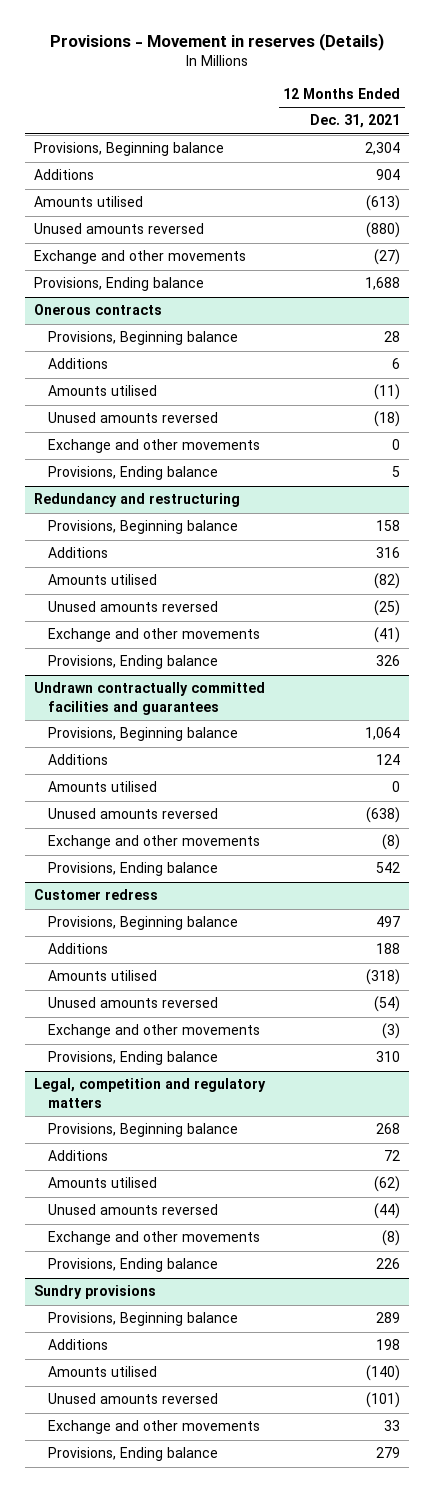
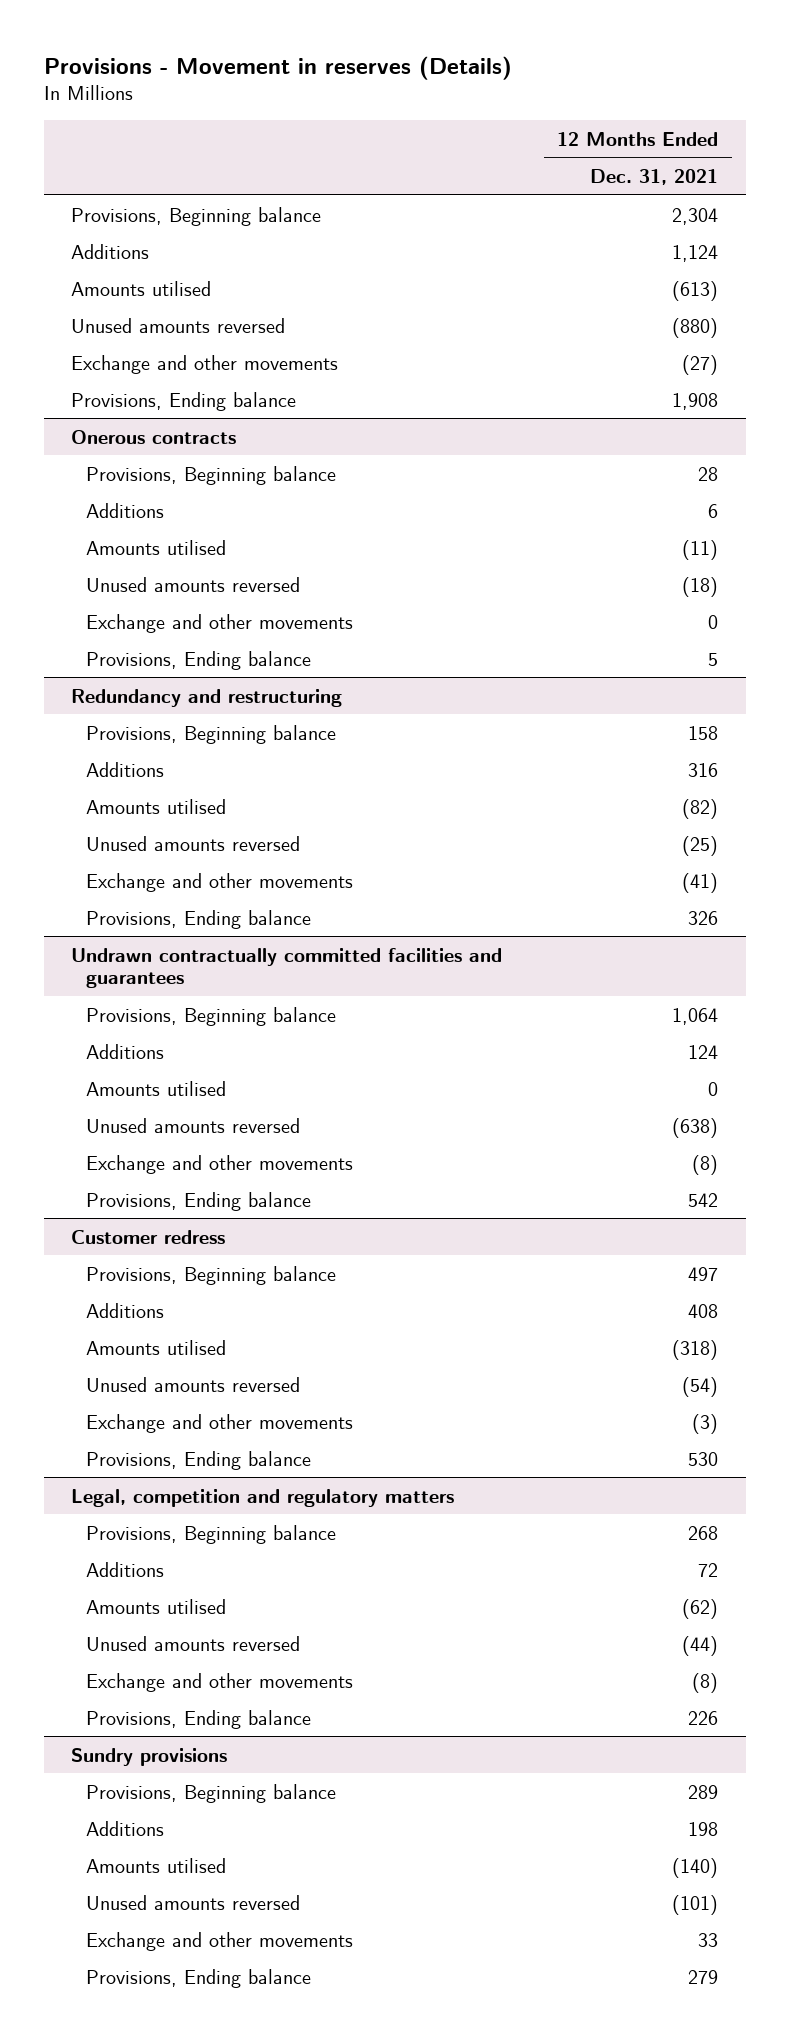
[376,169,401,181] 904 -> [672,244,719,262] 1,124
[365,277,401,291] 1,688 -> [672,392,719,410] 1,908
[376,943,401,955] 188 -> [688,1303,719,1318] 408
[376,1051,401,1063] 310 -> [688,1451,719,1466] 530

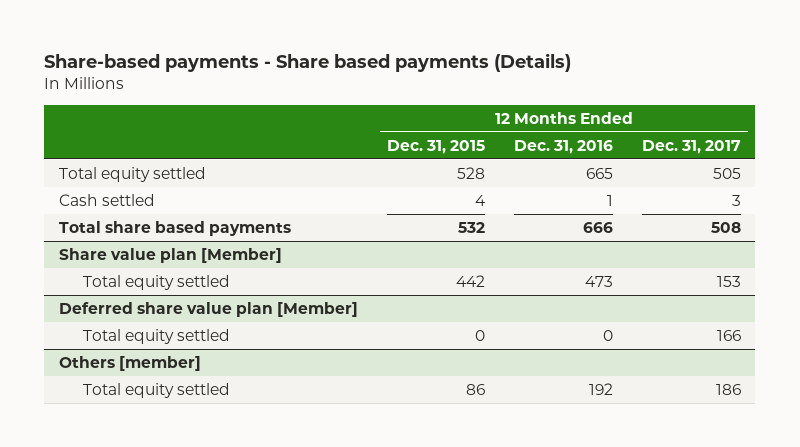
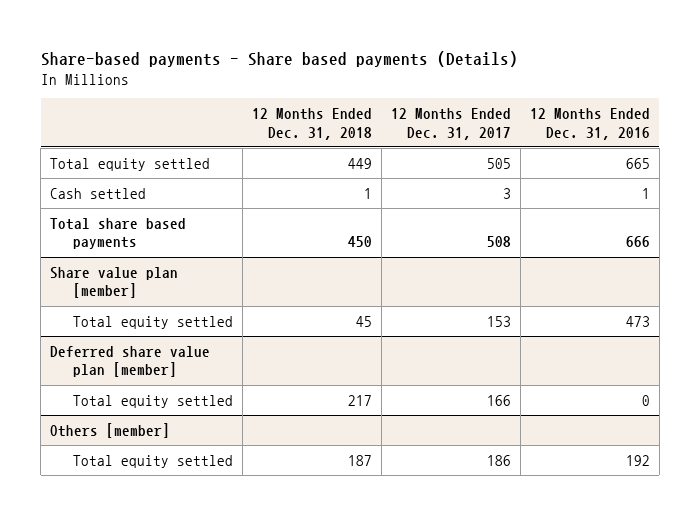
[386,139,485,154] Dec. 31, 2015 -> none
none -> [251,107,372,140] 12 Months Ended Dec. 31, 2018
[58,247,282,263] Share value plan [Member] -> [50,266,179,299] Share value plan [member]
[58,301,358,317] Deferred share value plan [Member] -> [50,345,211,378] Deferred share value plan [member]

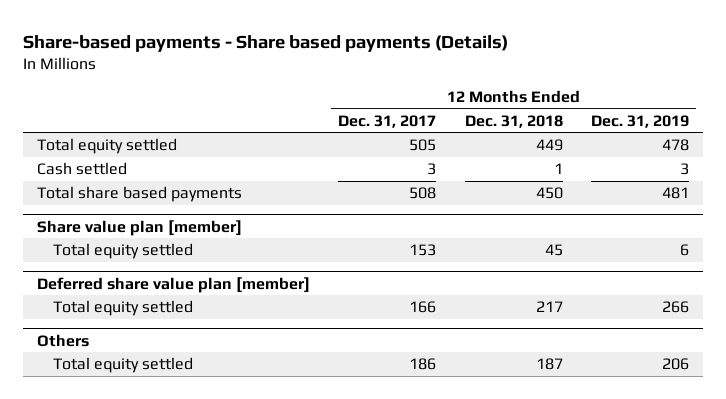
[529,107,650,140] 12 Months Ended Dec. 31, 2016 -> none
none -> [591,114,690,128] Dec. 31, 2019
[50,422,171,438] Others [member] -> [36,333,89,347] Others

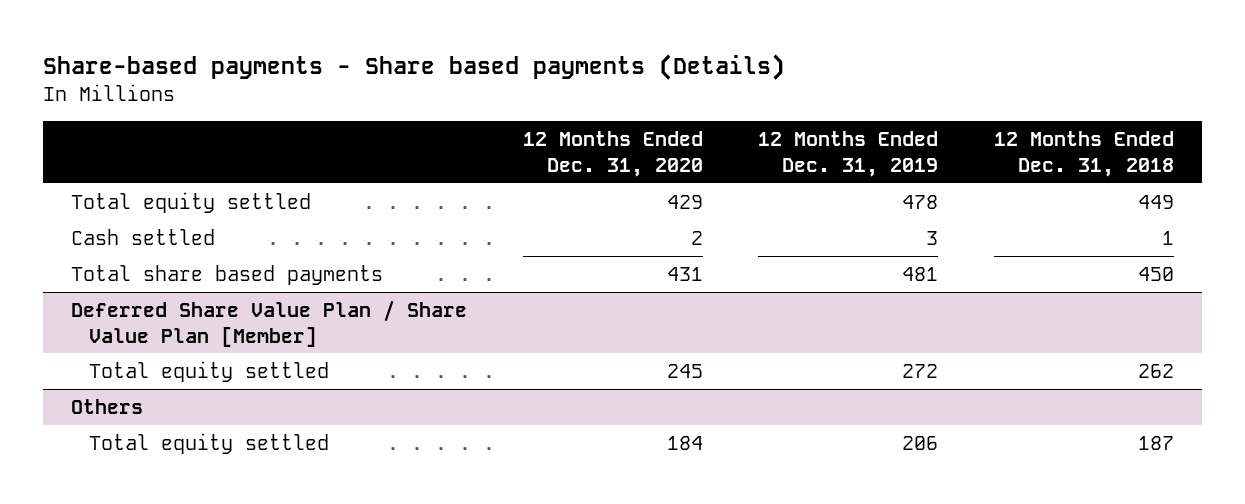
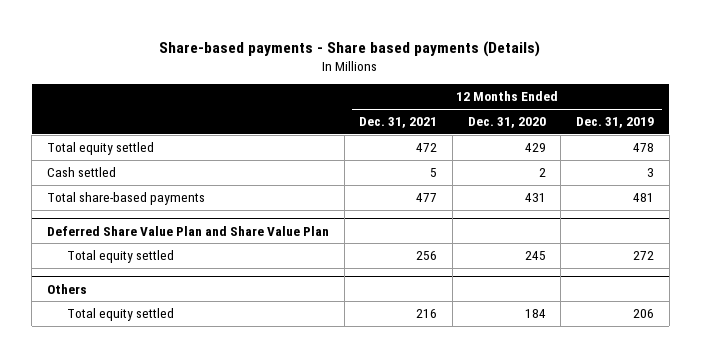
[993,131,1174,177] 12 Months Ended Dec. 31, 2018 -> none
none -> [359,117,438,129] Dec. 31, 2021
[71,264,384,285] Total share based payments -> [46,192,205,206] Total share-based payments
[71,299,468,347] Deferred Share Value Plan / Share Value Plan [Member] -> [46,225,329,236] Deferred Share Value Plan and Share Value Plan

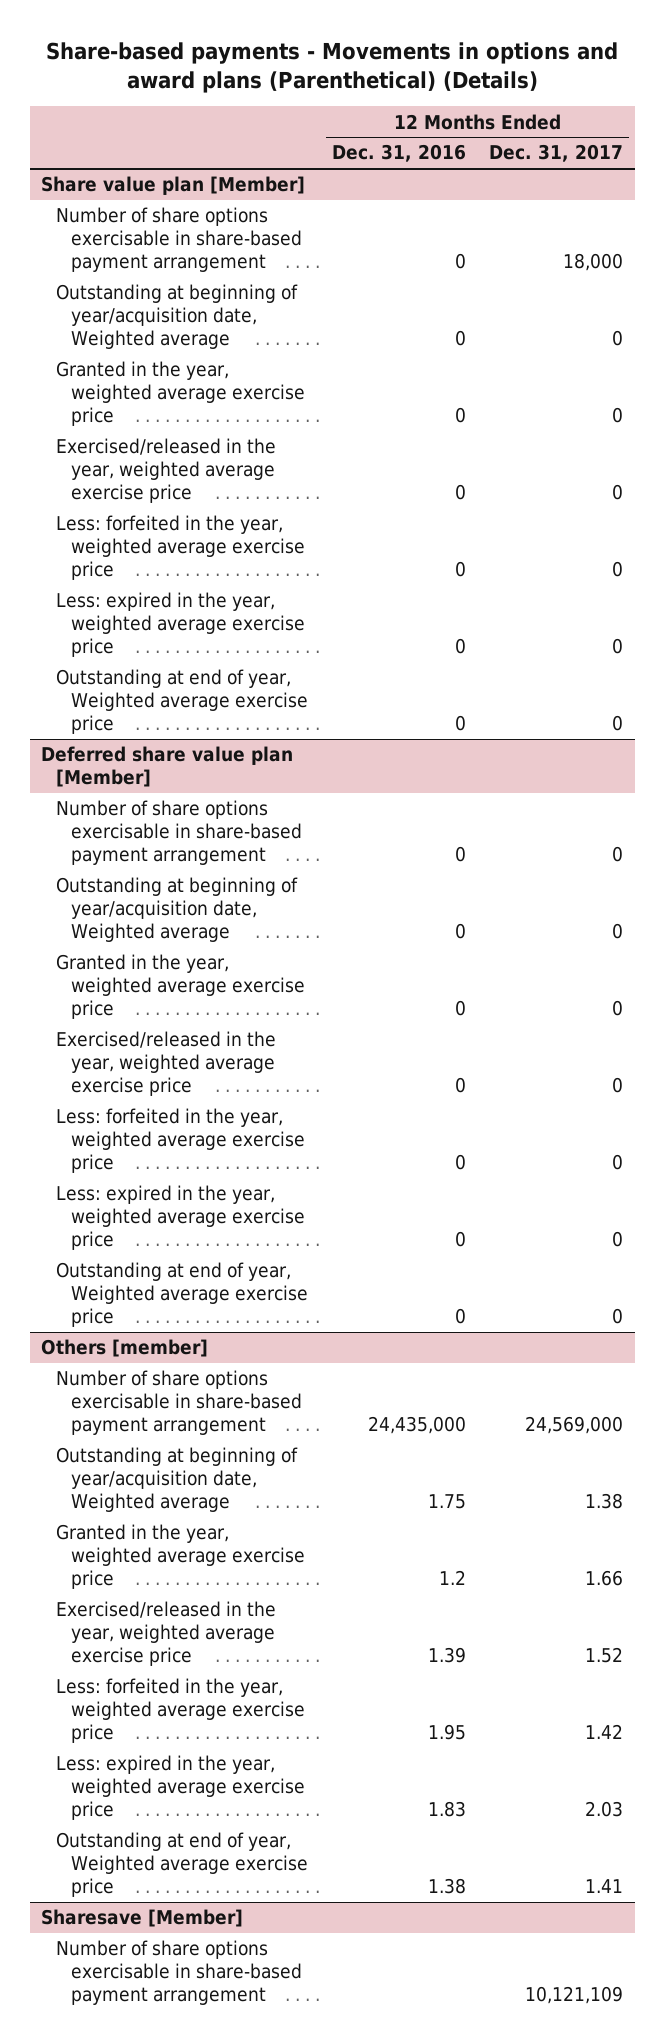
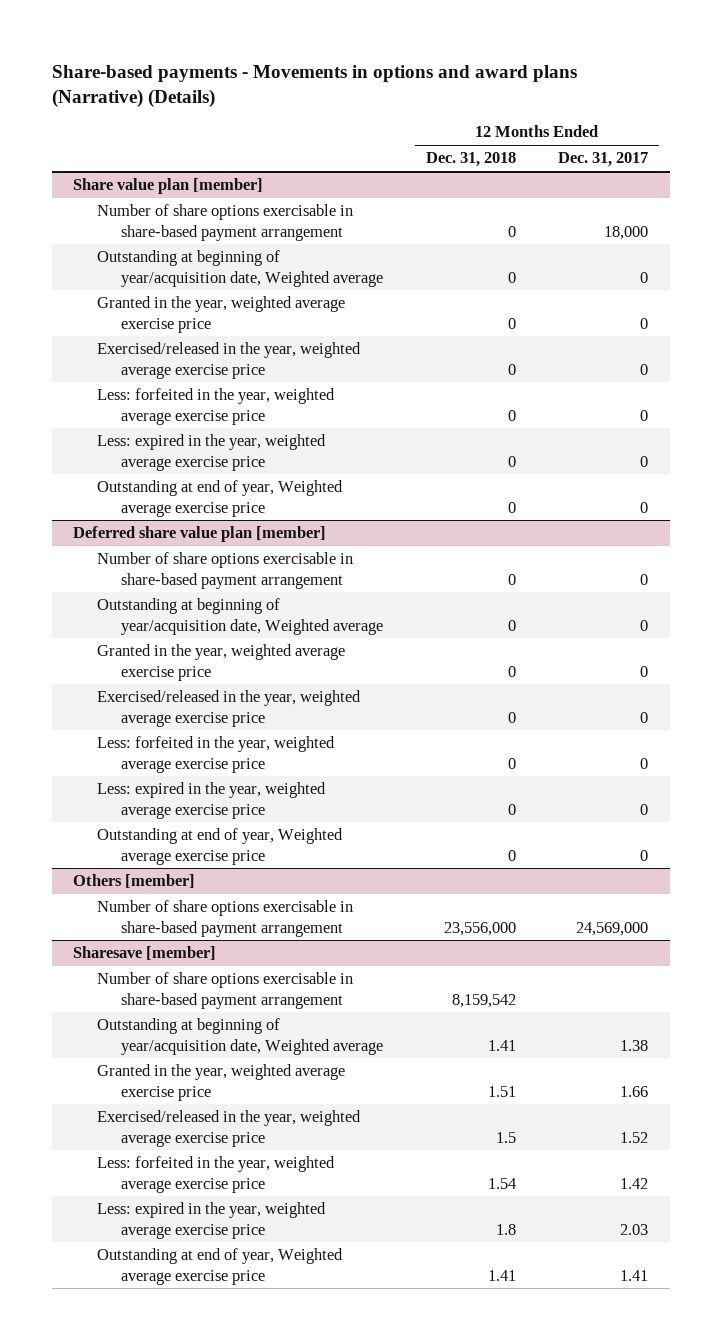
[46,41,619,93] Share-based payments - Movements in options and award plans (Parenthetical) (Details) -> [52,64,578,108] Share-based payments - Movements in options and award plans (Narrative) (Details)
[331,144,466,163] Dec. 31, 2016 -> none
none -> [425,152,516,168] Dec. 31, 2018
[41,176,306,196] Share value plan [Member] -> [73,178,264,195] Share value plan [member]
[41,746,294,788] Deferred share value plan [Member] -> [73,526,327,543] Deferred share value plan [member]
none -> [73,946,217,961] Sharesave [member]
none -> [97,972,354,1009] Number of share options exercisable in share-based payment arrangement
[41,1909,244,1928] Sharesave [Member] -> none
[56,1940,303,2006] Number of share options exercisable in share-based payment arrangement -> none

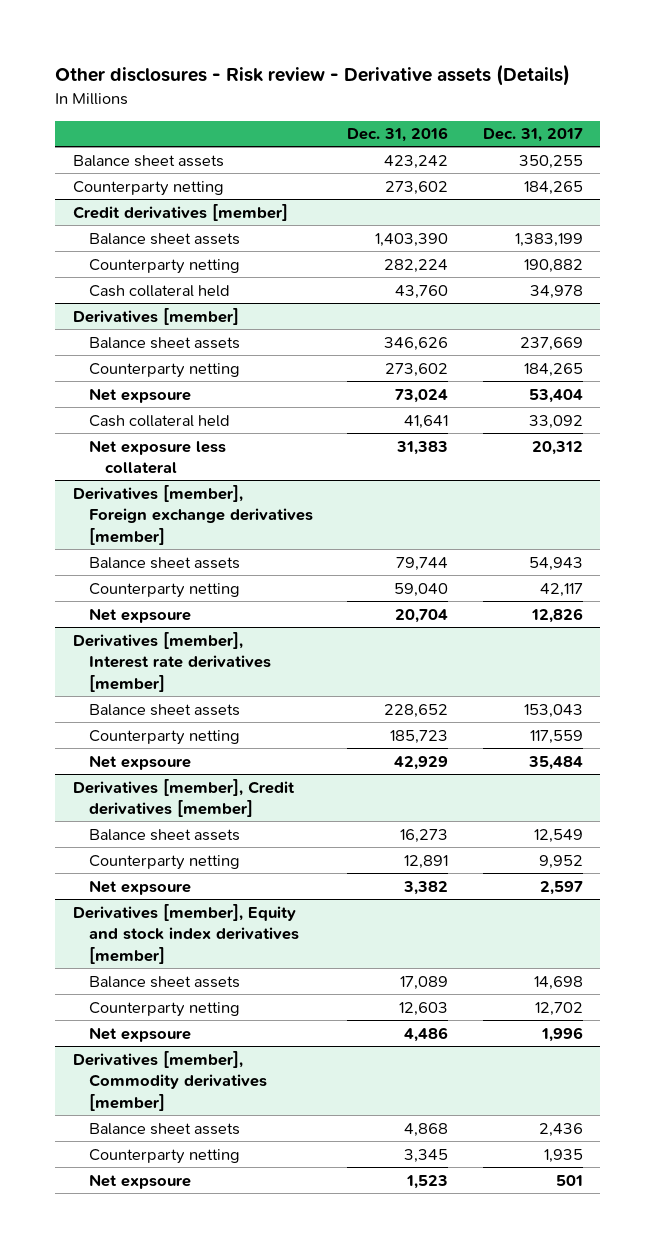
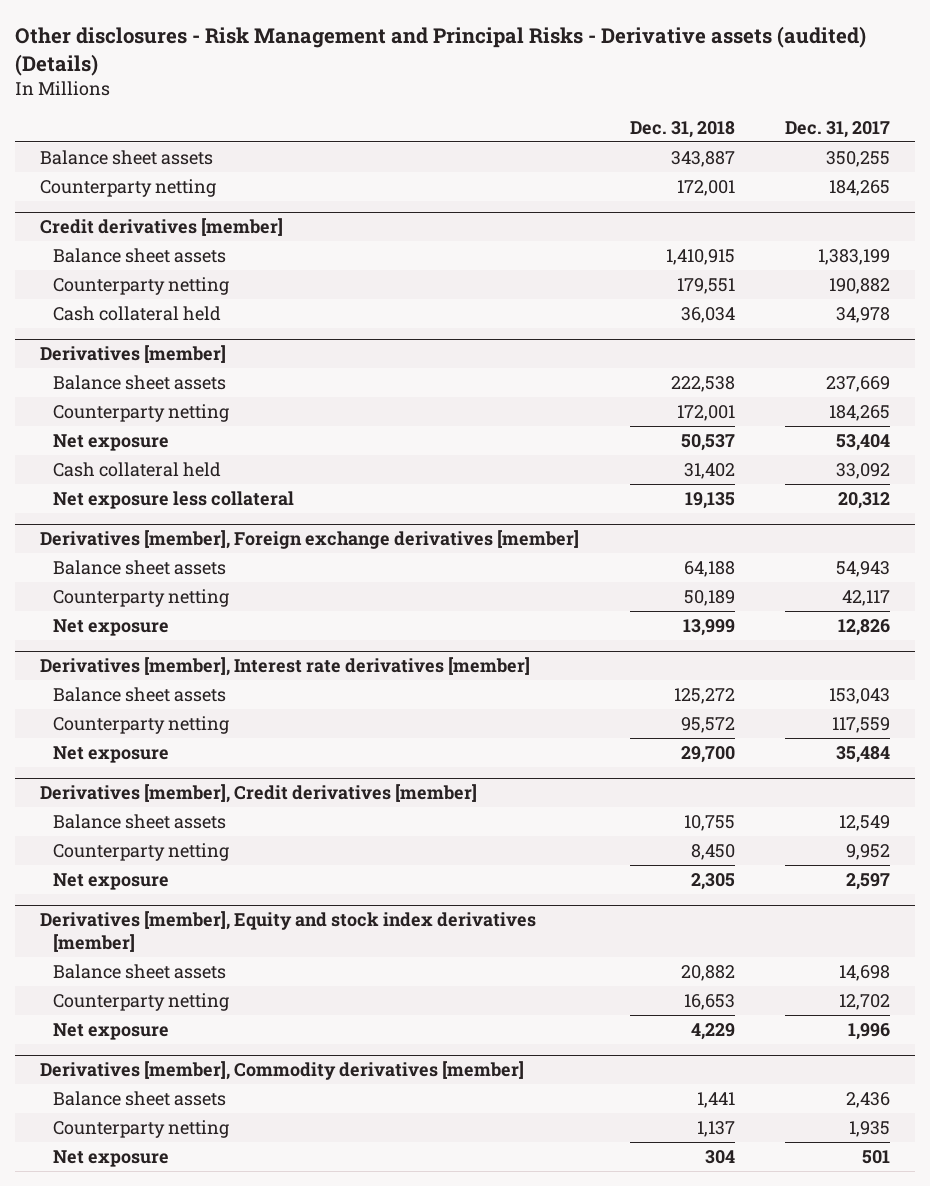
[55,64,571,87] Other disclosures - Risk review - Derivative assets (Details) -> [15,26,867,76] Other disclosures - Risk Management and Principal Risks - Derivative assets (audited) (Details)
[347,127,449,143] Dec. 31, 2016 -> none
none -> [629,121,735,139] Dec. 31, 2018
[88,387,191,403] Net expsoure -> [53,433,170,451] Net exposure
[88,607,191,623] Net expsoure -> [53,618,170,636] Net exposure
[88,754,191,770] Net expsoure -> [53,745,170,763] Net exposure
[88,879,191,895] Net expsoure -> [53,872,170,890] Net exposure
[88,1026,191,1042] Net expsoure -> [53,1022,170,1040] Net exposure
[88,1173,191,1189] Net expsoure -> [53,1149,170,1167] Net exposure

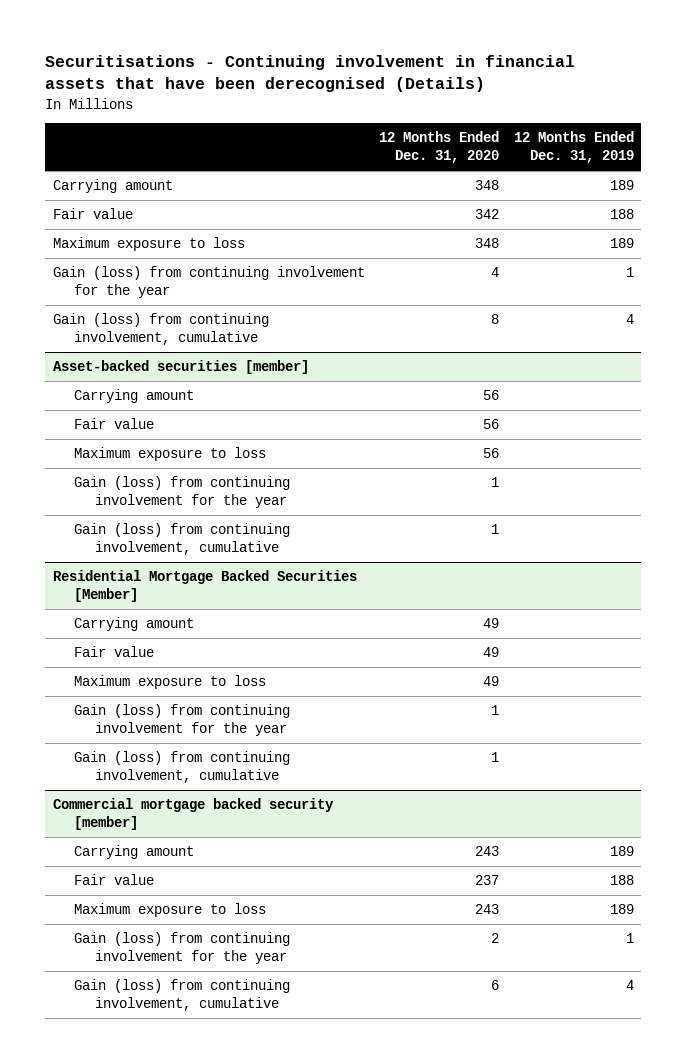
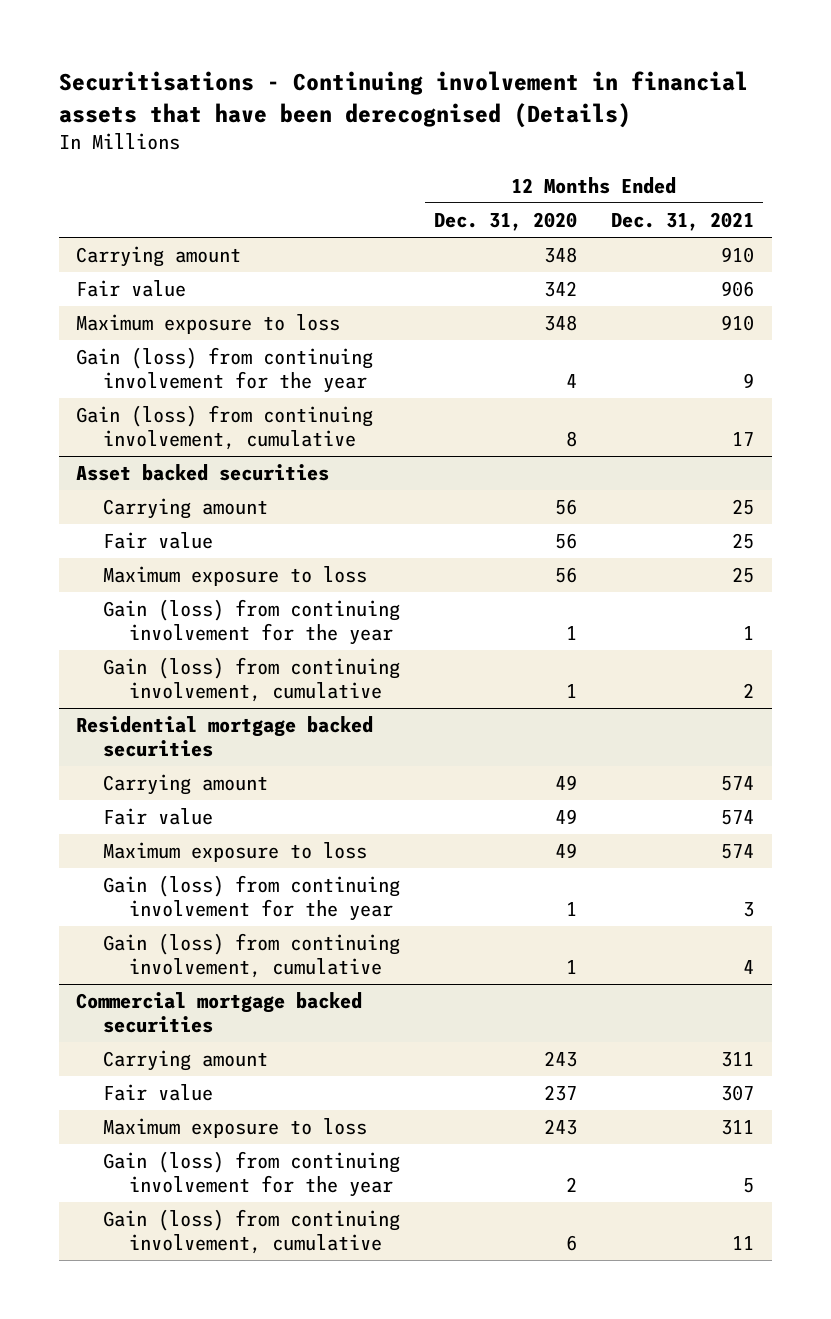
[514,131,635,164] 12 Months Ended Dec. 31, 2019 -> none
none -> [611,212,755,232] Dec. 31, 2021
[52,360,309,375] Asset-backed securities [member] -> [76,464,330,482] Asset backed securities
[52,570,357,603] Residential Mortgage Backed Securities [Member] -> [76,716,374,758] Residential mortgage backed securities
[52,798,334,831] Commercial mortgage backed security [member] -> [76,992,363,1034] Commercial mortgage backed securities

